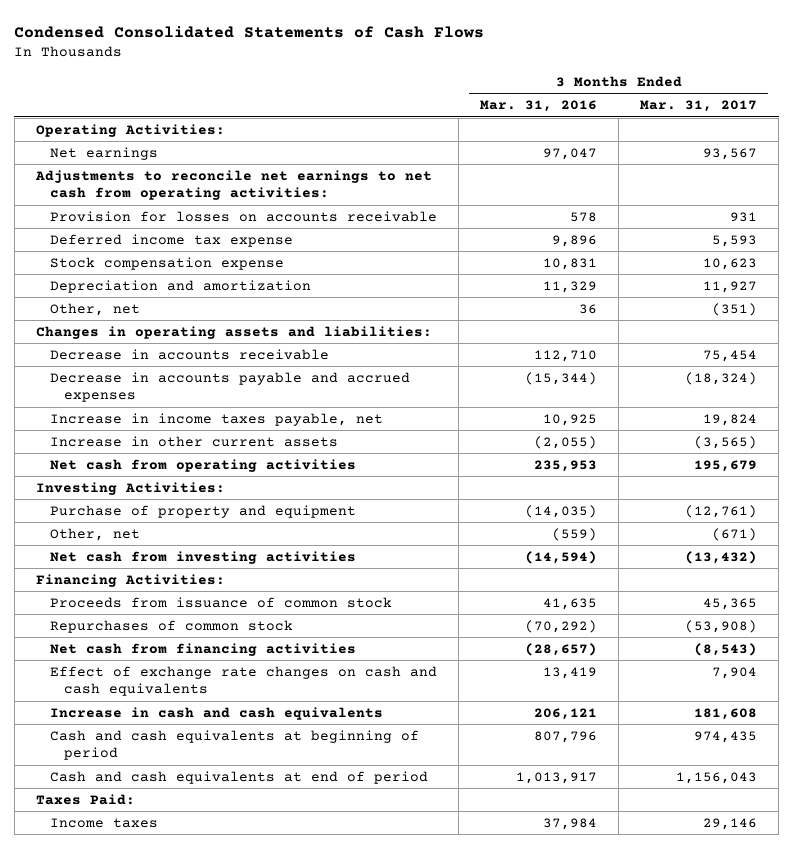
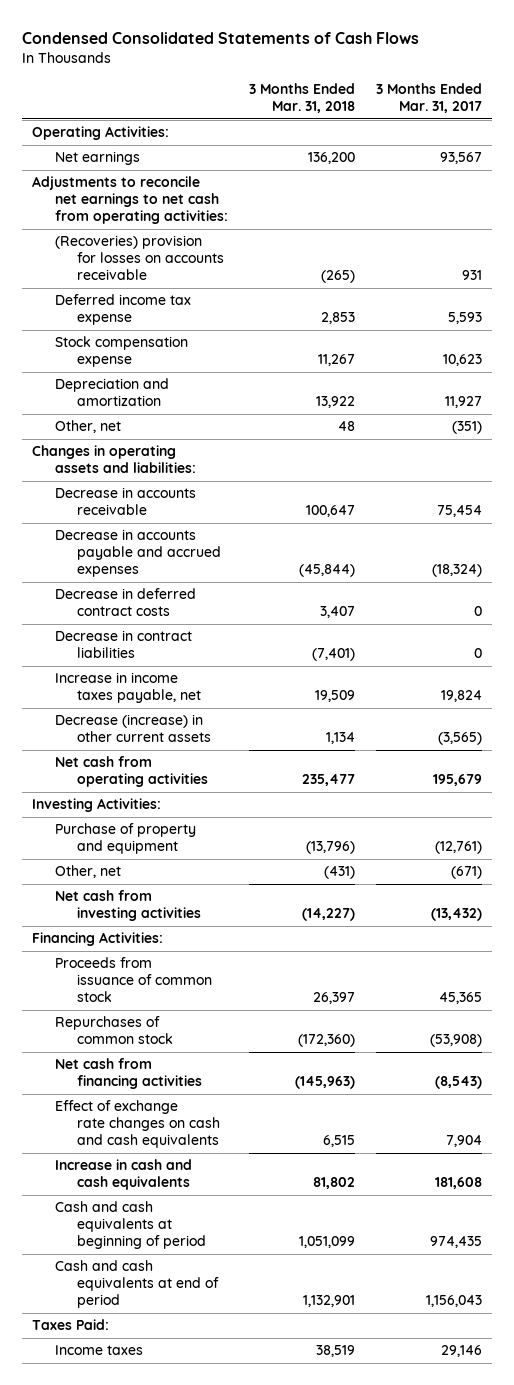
[480,100,598,113] Mar. 31, 2016 -> none
none -> [248,83,355,114] 3 Months Ended Mar. 31, 2018
[50,210,438,222] Provision for losses on accounts receivable -> [54,235,225,281] (Recoveries) provision for losses on accounts receivable
none -> [54,588,196,617] Decrease in deferred contract costs
none -> [54,630,192,659] Decrease in contract liabilities
[50,435,339,447] Increase in other current assets -> [54,714,212,743] Decrease (increase) in other current assets

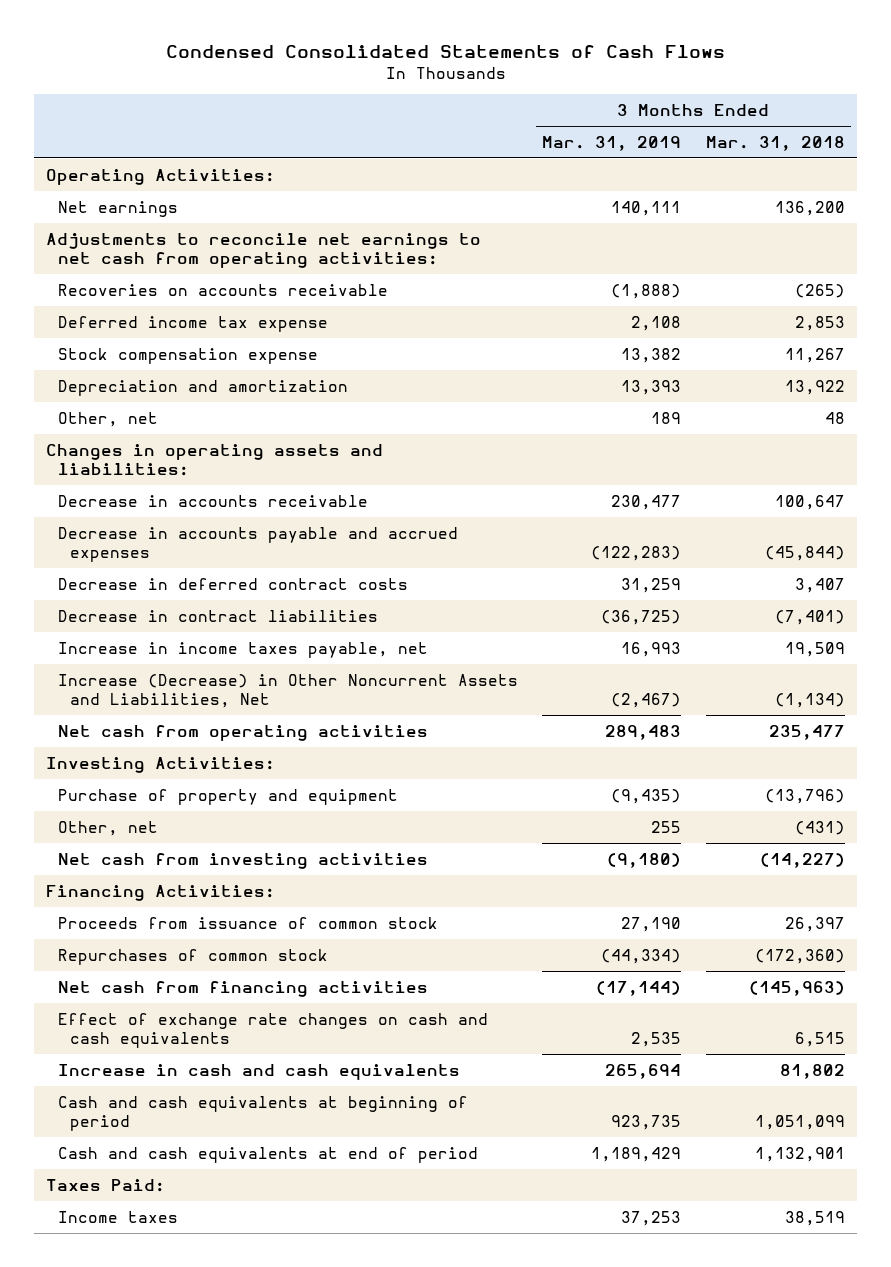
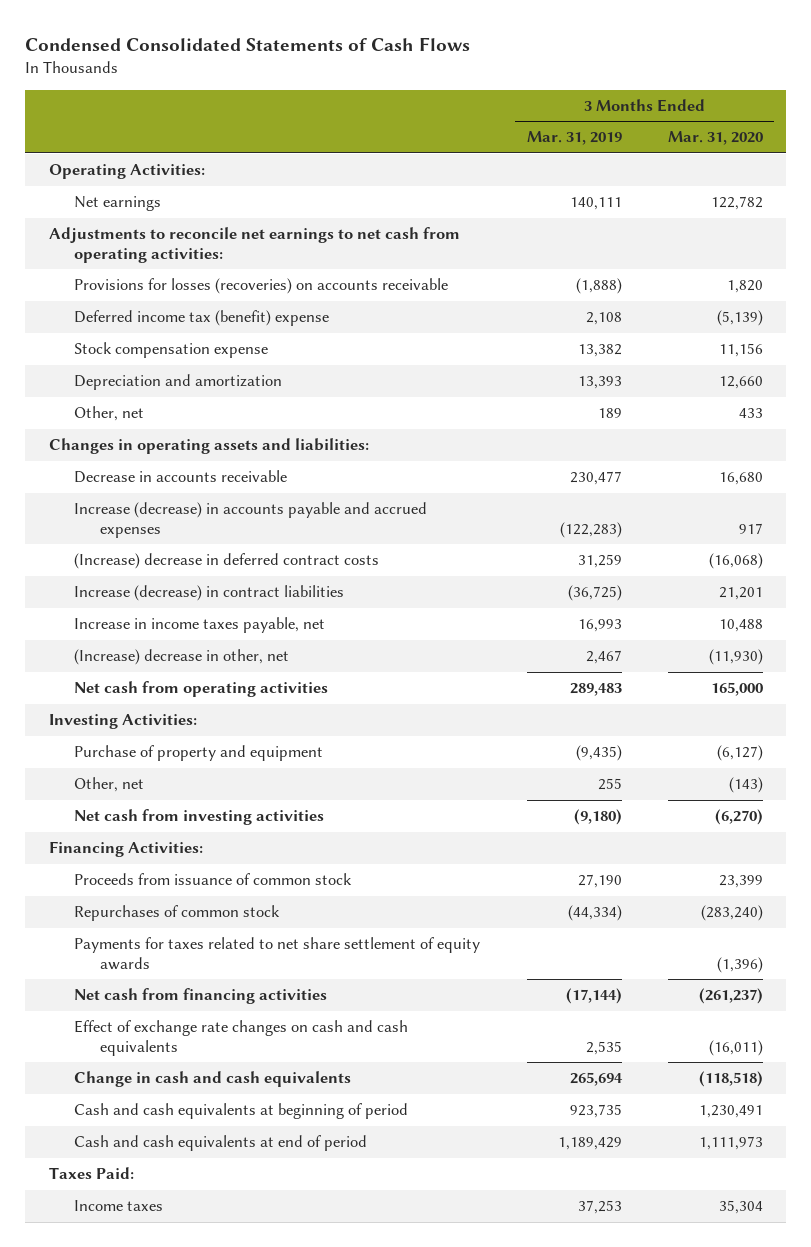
[705,135,845,151] Mar. 31, 2018 -> none
none -> [667,131,763,146] Mar. 31, 2020
[58,283,389,296] Recoveries on accounts receivable -> [74,278,449,295] Provisions for losses (recoveries) on accounts receivable
[58,315,329,332] Deferred income tax expense -> [74,310,330,327] Deferred income tax (benefit) expense
[58,526,459,563] Decrease in accounts payable and accrued expenses -> [74,502,428,538] Increase (decrease) in accounts payable and accrued expenses
[58,577,409,590] Decrease in deferred contract costs -> [74,553,380,570] (Increase) decrease in deferred contract costs
[58,609,379,622] Decrease in contract liabilities -> [74,585,345,602] Increase (decrease) in contract liabilities
[58,673,519,709] Increase (Decrease) in Other Noncurrent Assets and Liabilities, Net -> [74,649,290,666] (Increase) decrease in other, net
[611,693,682,709] (2,467) -> [585,650,622,665] 2,467
none -> [74,937,481,970] Payments for taxes related to net share settlement of equity awards
[58,1063,461,1080] Increase in cash and cash equivalents -> [74,1071,352,1088] Change in cash and cash equivalents

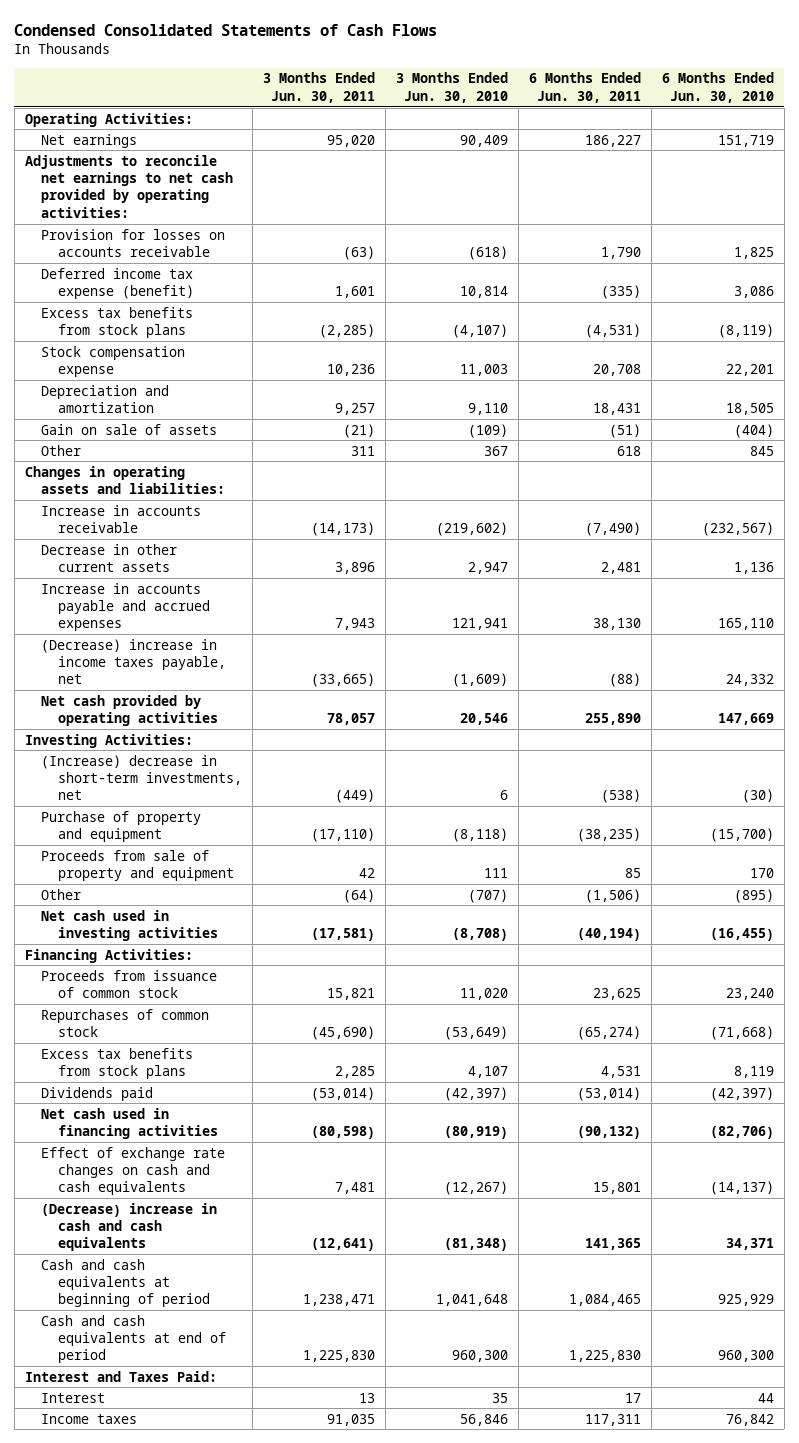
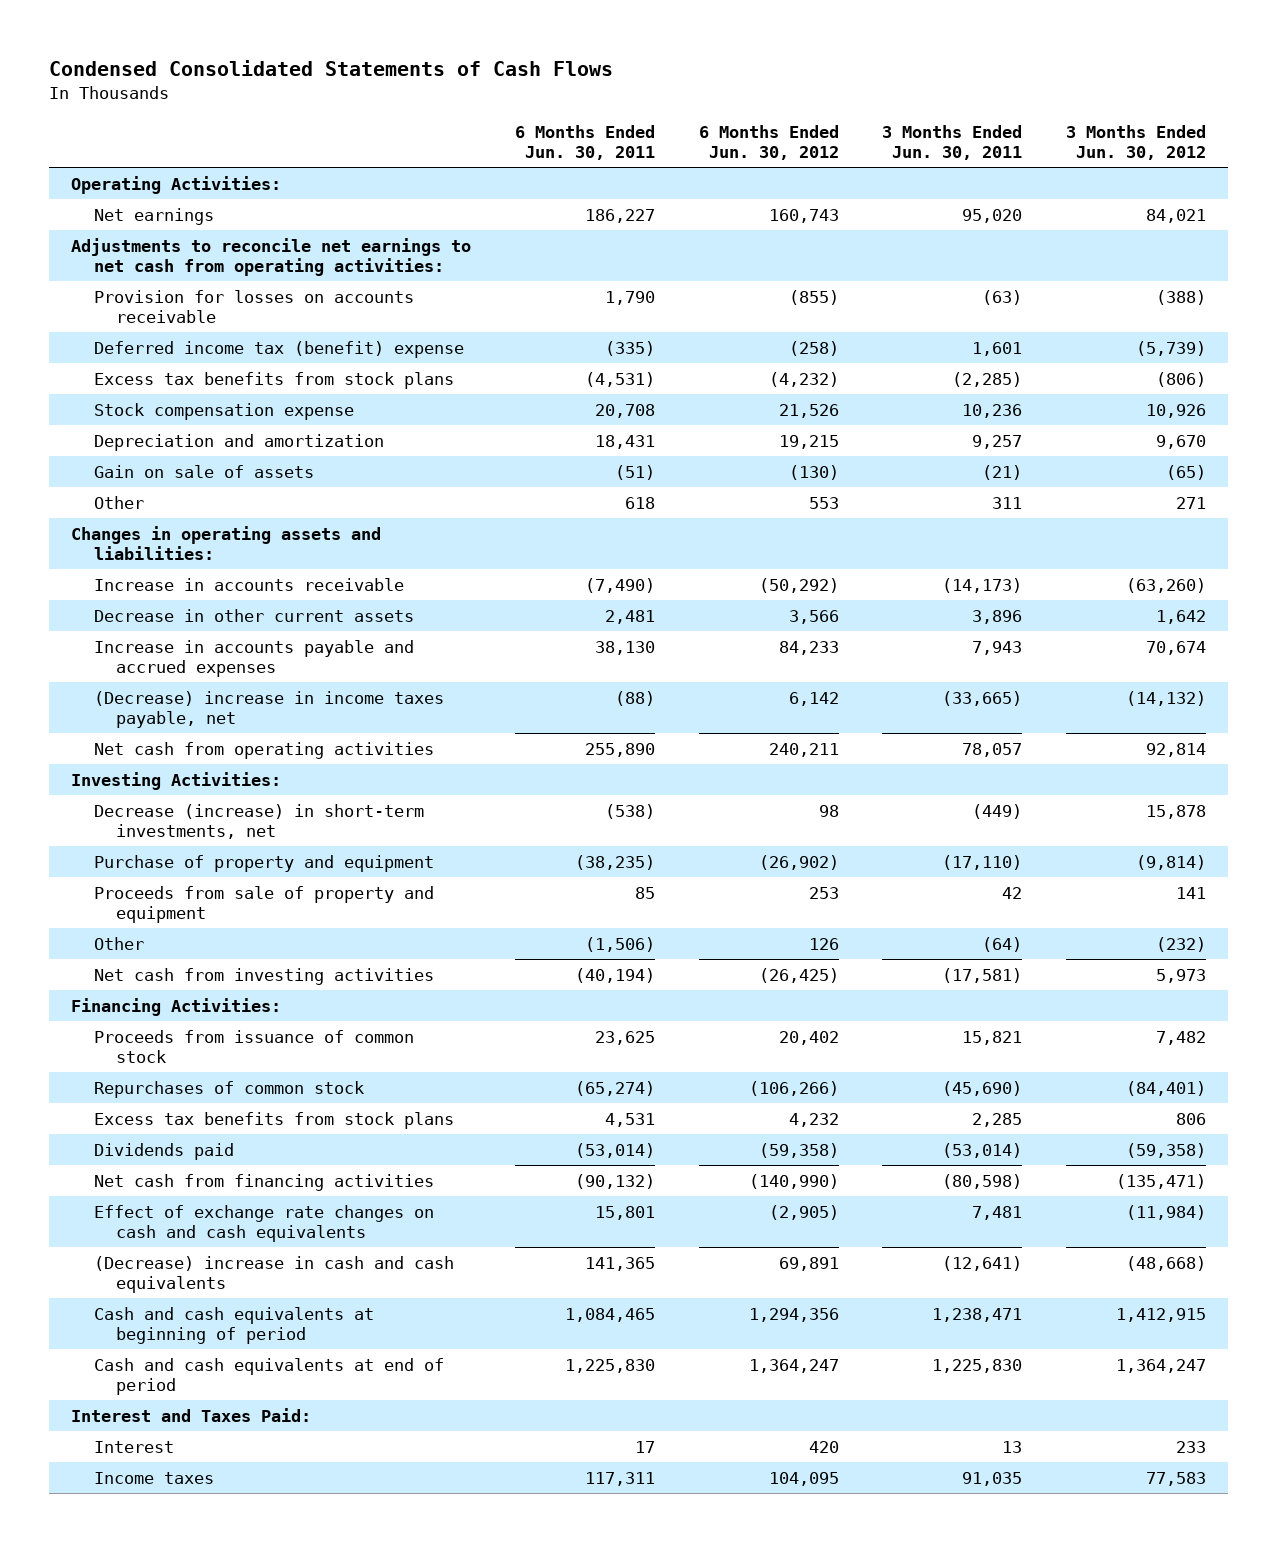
[395,72,508,103] 3 Months Ended Jun. 30, 2010 -> none
[661,72,774,103] 6 Months Ended Jun. 30, 2010 -> none
none -> [698,124,839,161] 6 Months Ended Jun. 30, 2012
none -> [1065,124,1206,161] 3 Months Ended Jun. 30, 2012
[24,154,234,218] Adjustments to reconcile net earnings to net cash provided by operating activities: -> [71,237,472,277] Adjustments to reconcile net earnings to net cash from operating activities:
[41,267,194,300] Deferred income tax expense (benefit) -> [93,340,464,358] Deferred income tax (benefit) expense
[41,694,218,727] Net cash provided by operating activities -> [93,741,434,759] Net cash from operating activities
[41,754,242,801] (Increase) decrease in short-term investments, net -> [93,803,424,840] Decrease (increase) in short-term investments, net
[41,909,218,942] Net cash used in investing activities -> [93,967,434,985] Net cash from investing activities
[41,1107,218,1140] Net cash used in financing activities -> [93,1173,434,1191] Net cash from financing activities

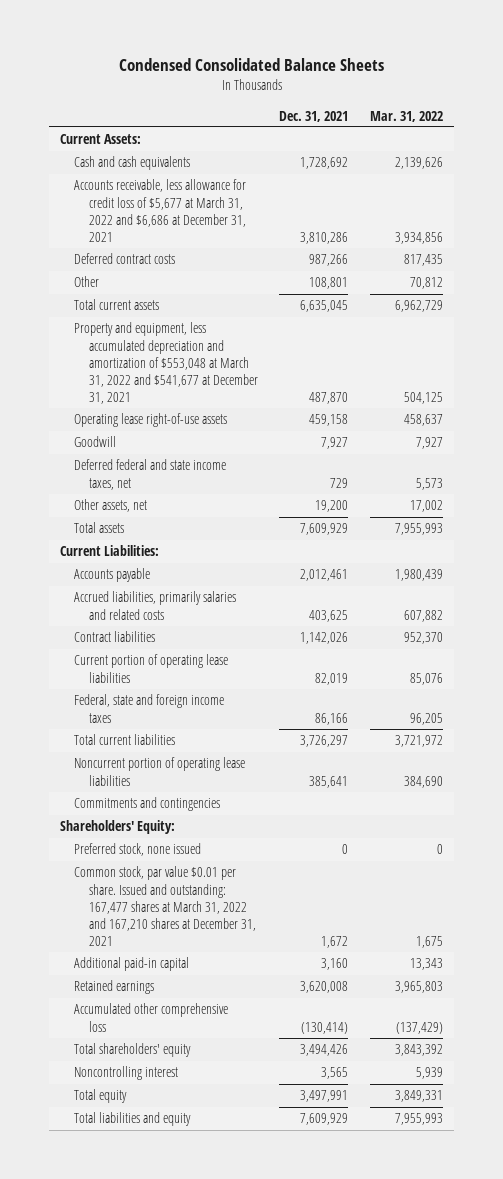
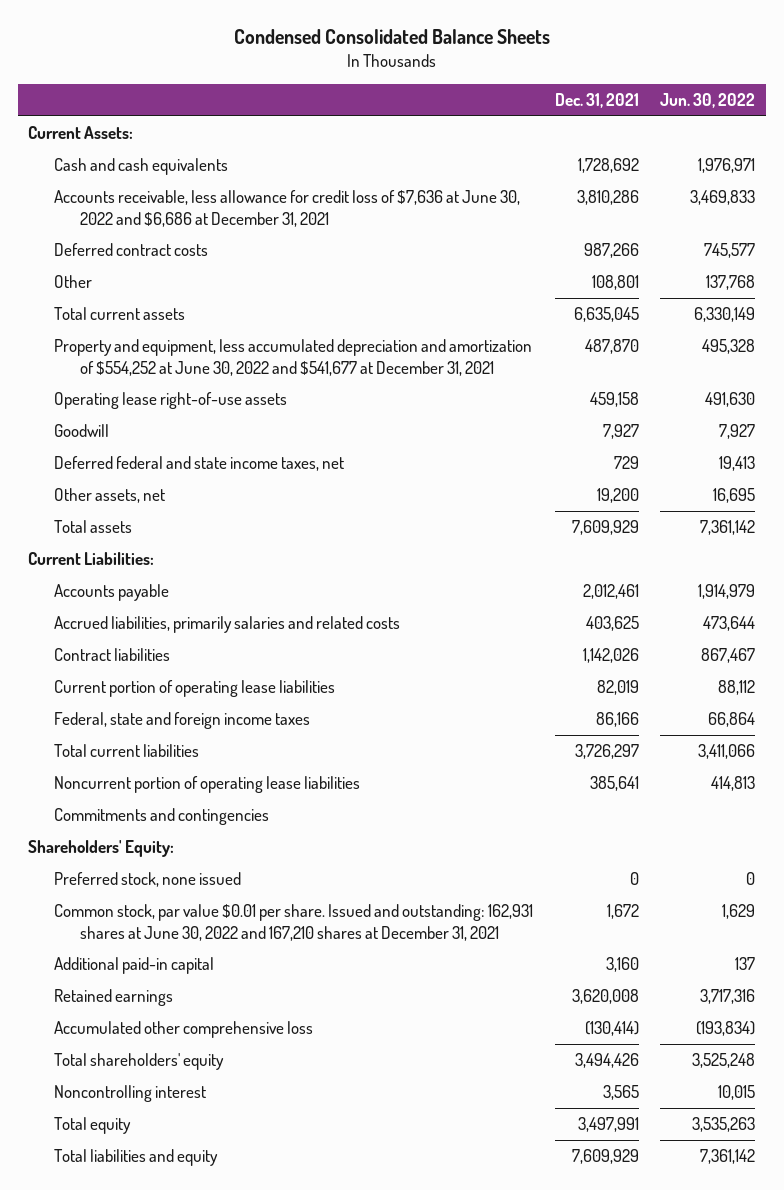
[370,110,444,122] Mar. 31, 2022 -> none
none -> [660,92,756,108] Jun. 30, 2022
[74,179,247,242] Accounts receivable, less allowance for credit loss of $5,677 at March 31, 2022 and $6,686 at December 31, 2021 -> [54,189,521,227] Accounts receivable, less allowance for credit loss of $7,636 at June 30, 2022 and $6,686 at December 31, 2021
[74,322,258,405] Property and equipment, less accumulated depreciation and amortization of $553,048 at March 31, 2022 and $541,677 at December 31, 2021 -> [54,338,533,376] Property and equipment, less accumulated depreciation and amortization of $554,252 at June 30, 2022 and $541,677 at December 31, 2021
[74,866,256,947] Common stock, par value $0.01 per share. Issued and outstanding: 167,477 shares at March 31, 2022 and 167,210 shares at December 31, 2021 -> [54,903,534,941] Common stock, par value $0.01 per share. Issued and outstanding: 162,931 shares at June 30, 2022 and 167,210 shares at December 31, 2021

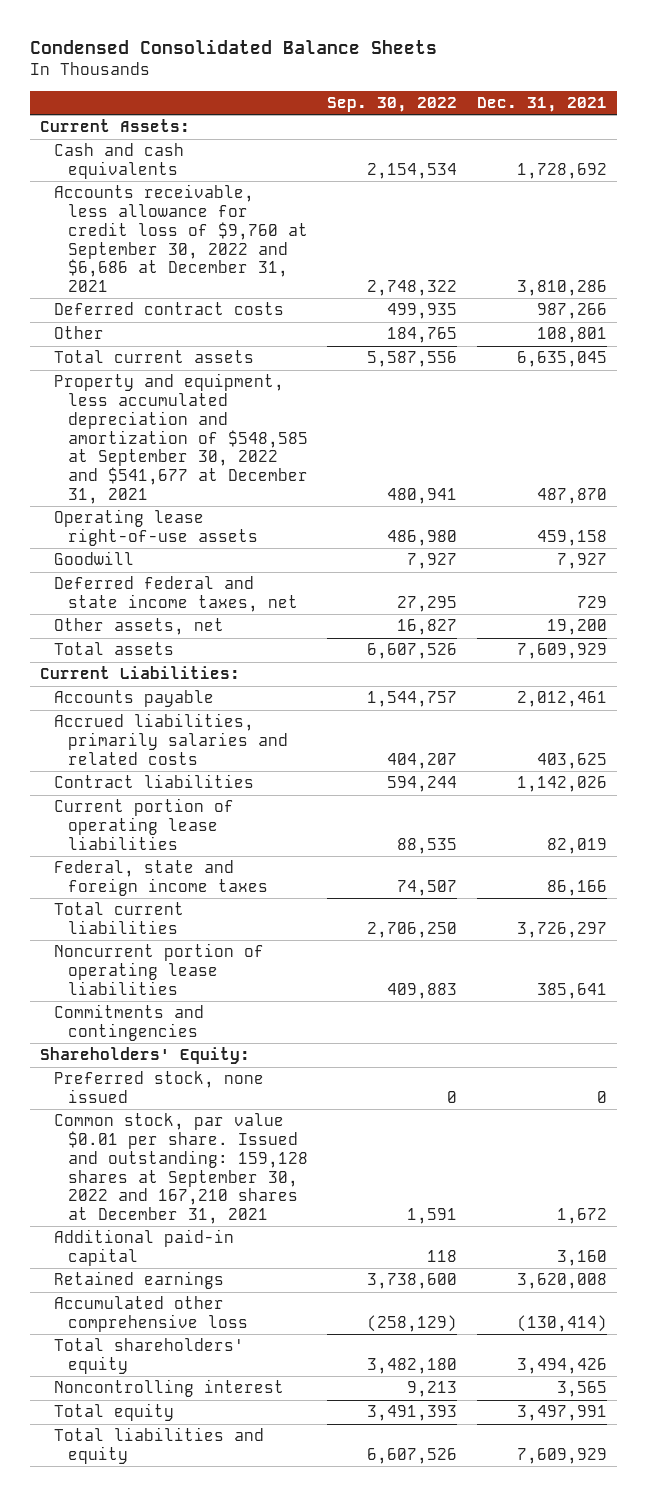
[660,92,756,108] Jun. 30, 2022 -> none
none -> [327,96,458,112] Sep. 30, 2022
[54,189,521,227] Accounts receivable, less allowance for credit loss of $7,636 at June 30, 2022 and $6,686 at December 31, 2021 -> [53,184,308,293] Accounts receivable, less allowance for credit loss of $9,760 at September 30, 2022 and $6,686 at December 31, 2021
[54,338,533,376] Property and equipment, less accumulated depreciation and amortization of $554,252 at June 30, 2022 and $541,677 at December 31, 2021 -> [53,373,308,504] Property and equipment, less accumulated depreciation and amortization of $548,585 at September 30, 2022 and $541,677 at December 31, 2021
[54,903,534,941] Common stock, par value $0.01 per share. Issued and outstanding: 162,931 shares at June 30, 2022 and 167,210 shares at December 31, 2021 -> [53,1113,308,1225] Common stock, par value $0.01 per share. Issued and outstanding: 159,128 shares at September 30, 2022 and 167,210 shares at December 31, 2021

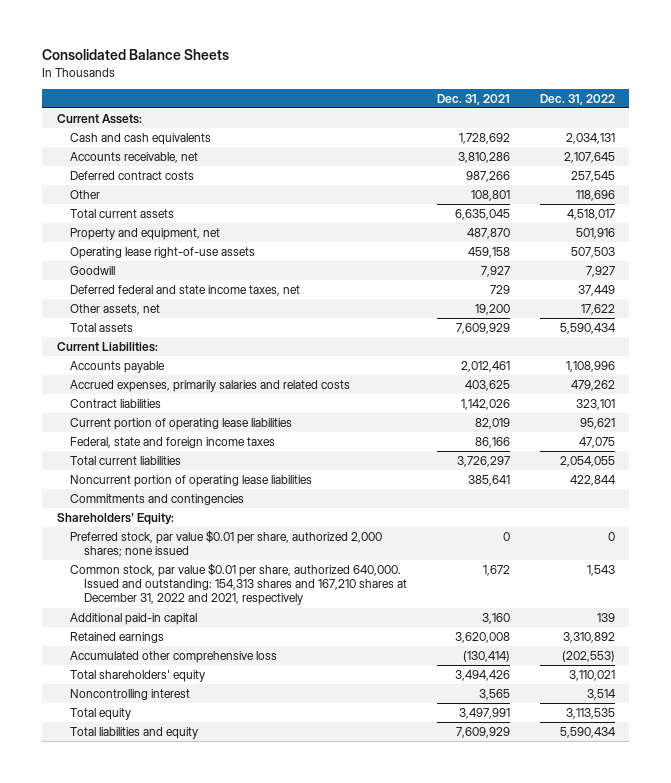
[29,38,437,54] Condensed Consolidated Balance Sheets -> [41,49,229,61] Consolidated Balance Sheets
[327,96,458,112] Sep. 30, 2022 -> none
none -> [539,93,615,105] Dec. 31, 2022
[53,184,308,293] Accounts receivable, less allowance for credit loss of $9,760 at September 30, 2022 and $6,686 at December 31, 2021 -> [70,151,199,163] Accounts receivable, net
[53,373,308,504] Property and equipment, less accumulated depreciation and amortization of $548,585 at September 30, 2022 and $541,677 at December 31, 2021 -> [70,227,221,240] Property and equipment, net
[53,713,288,765] Accrued liabilities, primarily salaries and related costs -> [70,379,351,392] Accrued expenses, primarily salaries and related costs
[53,1071,264,1104] Preferred stock, none issued -> [70,529,383,558] Preferred stock, par value $0.01 per share, authorized 2,000 shares; none issued
[53,1113,308,1225] Common stock, par value $0.01 per share. Issued and outstanding: 159,128 shares at September 30, 2022 and 167,210 shares at December 31, 2021 -> [70,562,408,606] Common stock, par value $0.01 per share, authorized 640,000. Issued and outstanding: 154,313 shares and 167,210 shares at December 31, 2022 and 2021, respectively

